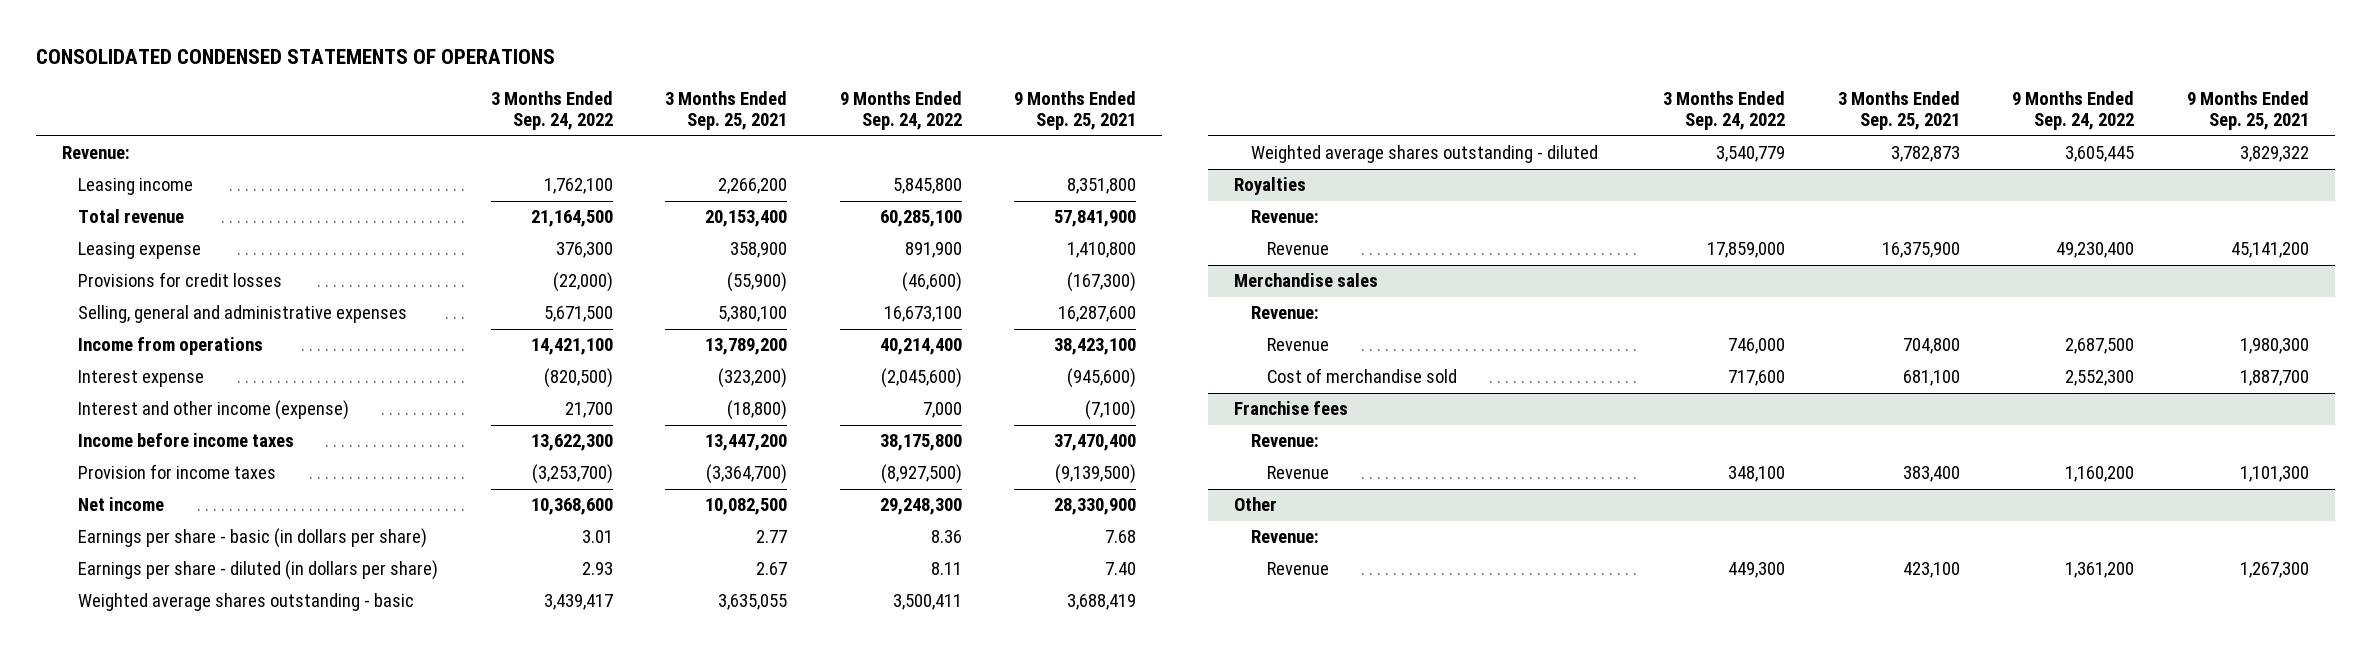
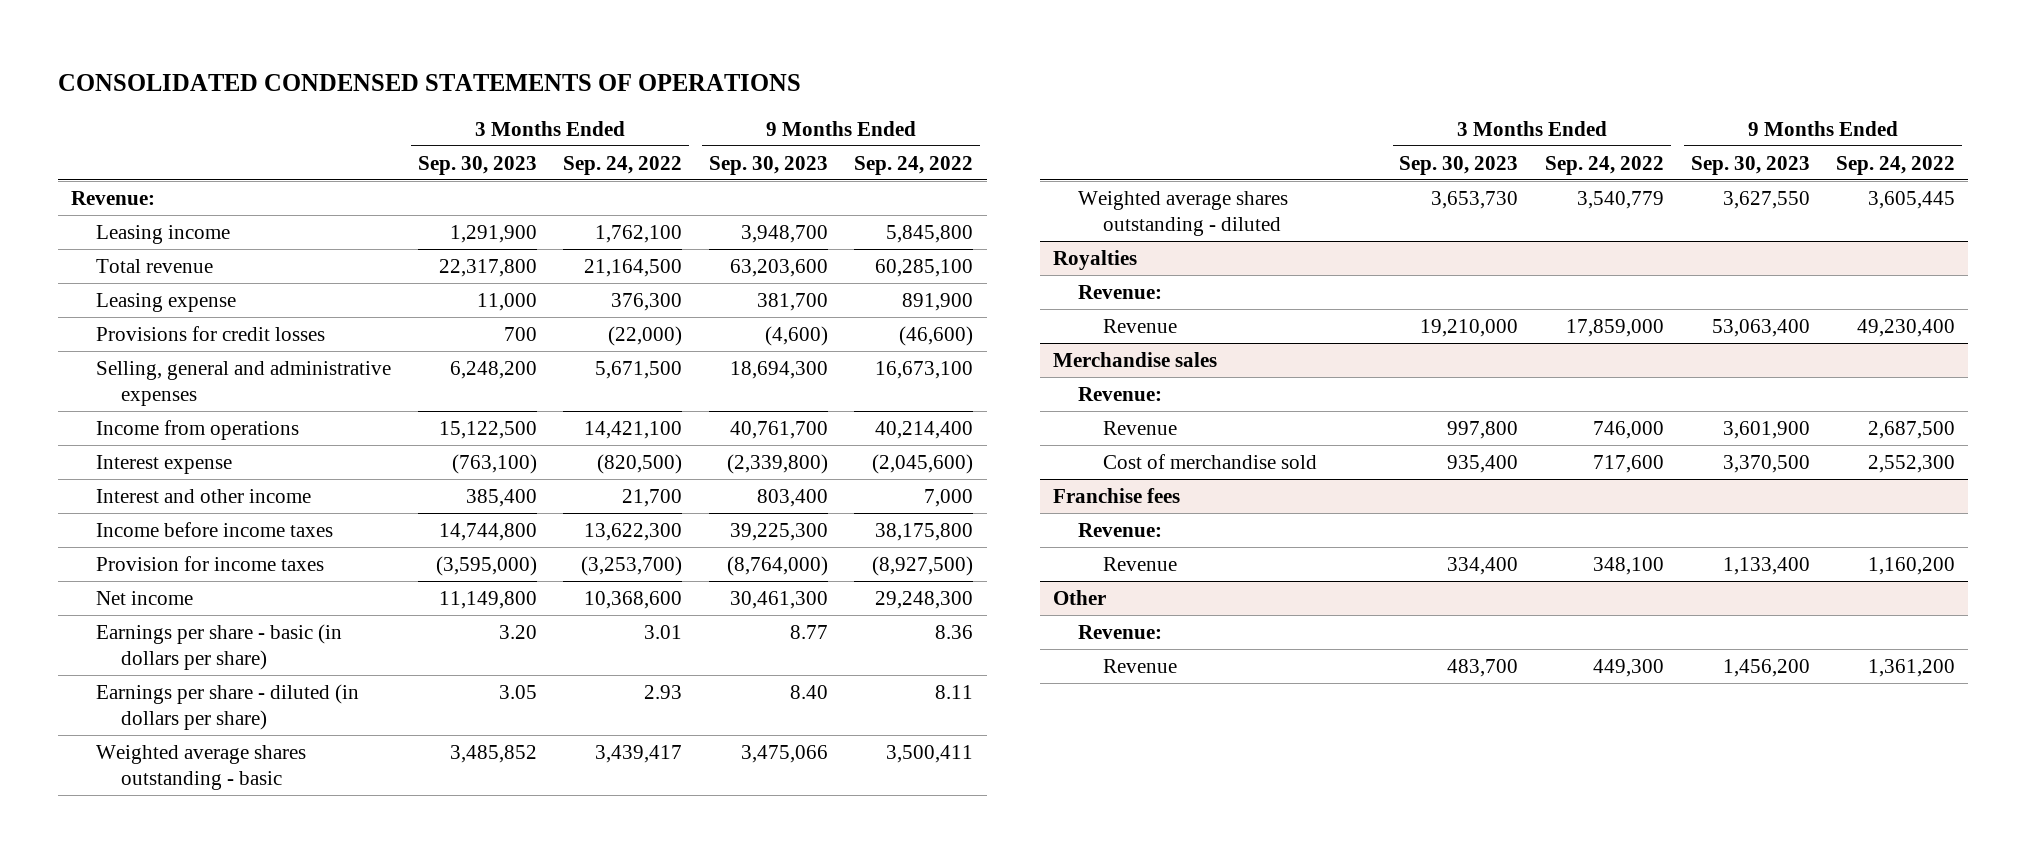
[665,90,788,131] 3 Months Ended Sep. 25, 2021 -> none
[1014,90,1137,131] 9 Months Ended Sep. 25, 2021 -> none
none -> [417,155,537,175] Sep. 30, 2023
none -> [708,155,828,175] Sep. 30, 2023
[78,400,350,421] Interest and other income (expense) -> [96,488,312,503] Interest and other income

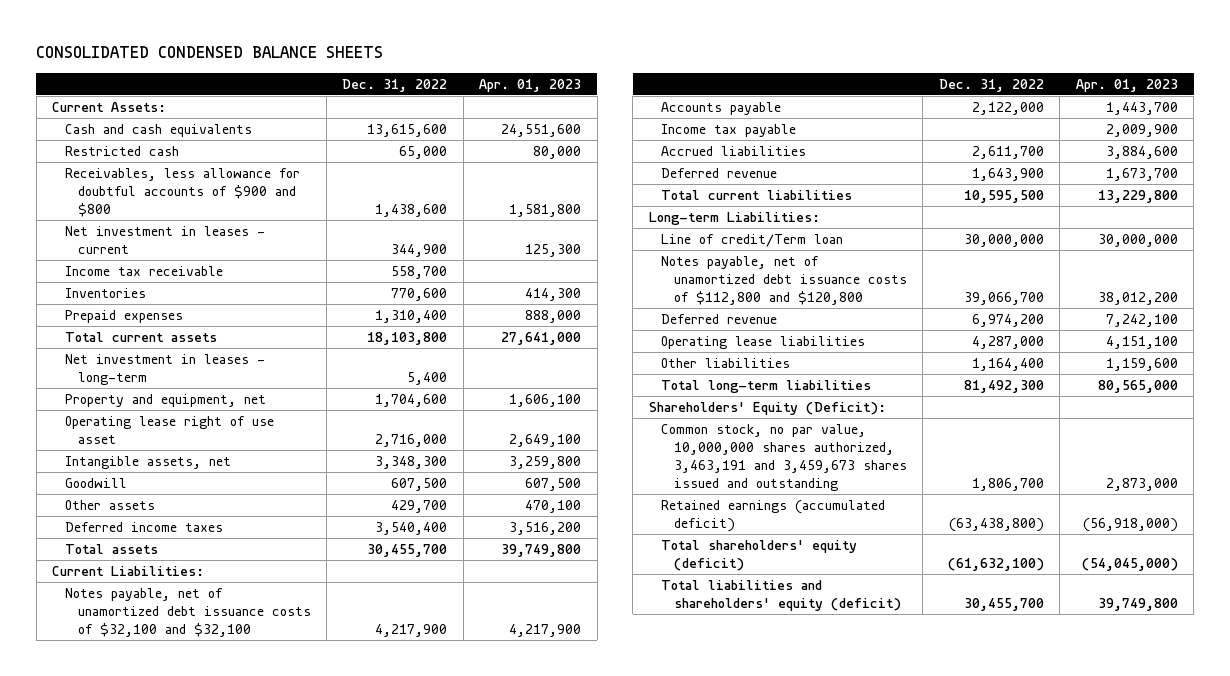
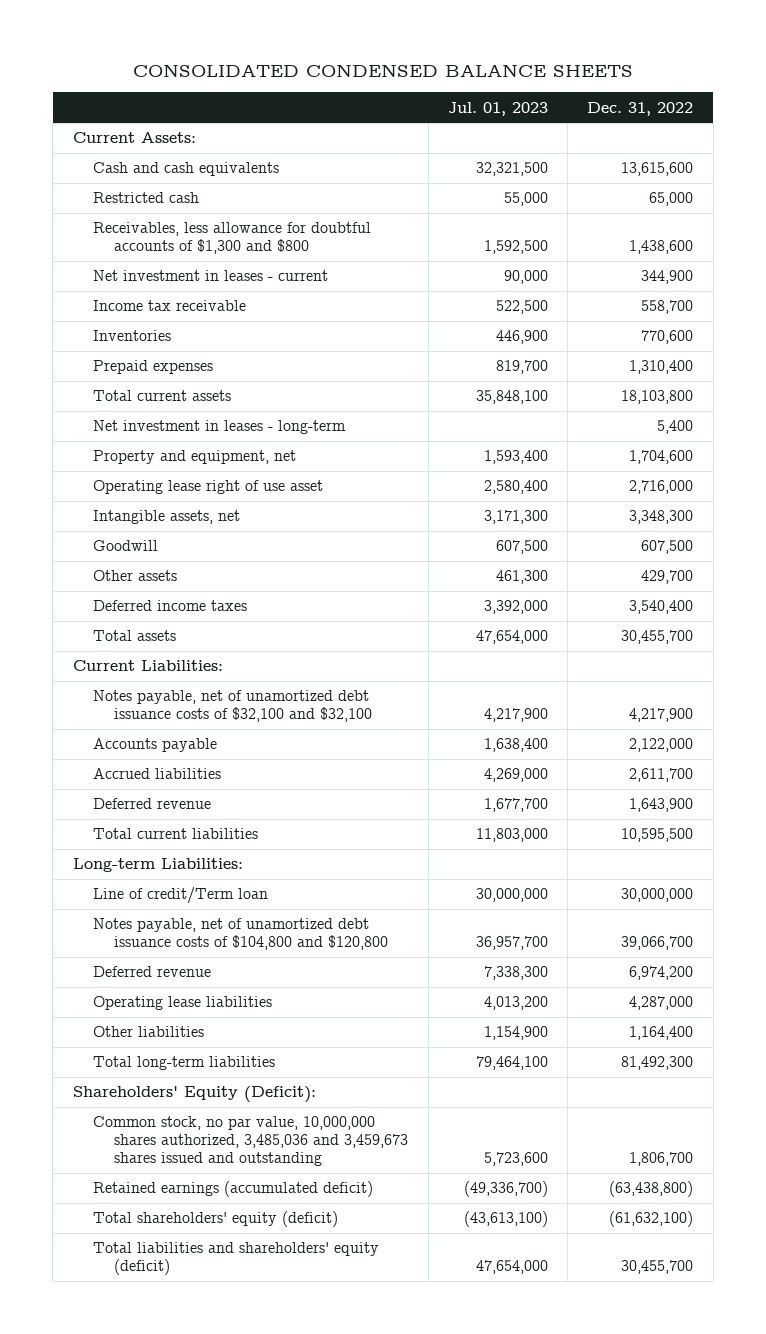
[479,78,582,92] Apr. 01, 2023 -> none
none -> [447,101,548,116] Jul. 01, 2023
[64,168,300,218] Receivables, less allowance for doubtful accounts of $900 and $800 -> [93,222,372,255] Receivables, less allowance for doubtful accounts of $1,300 and $800
[661,124,797,138] Income tax payable -> none
[661,256,907,306] Notes payable, net of unamortized debt issuance costs of $112,800 and $120,800 -> [93,918,389,951] Notes payable, net of unamortized debt issuance costs of $104,800 and $120,800
[661,424,907,492] Common stock, no par value, 10,000,000 shares authorized, 3,463,191 and 3,459,673 shares issued and outstanding -> [93,1116,409,1167] Common stock, no par value, 10,000,000 shares authorized, 3,485,036 and 3,459,673 shares issued and outstanding

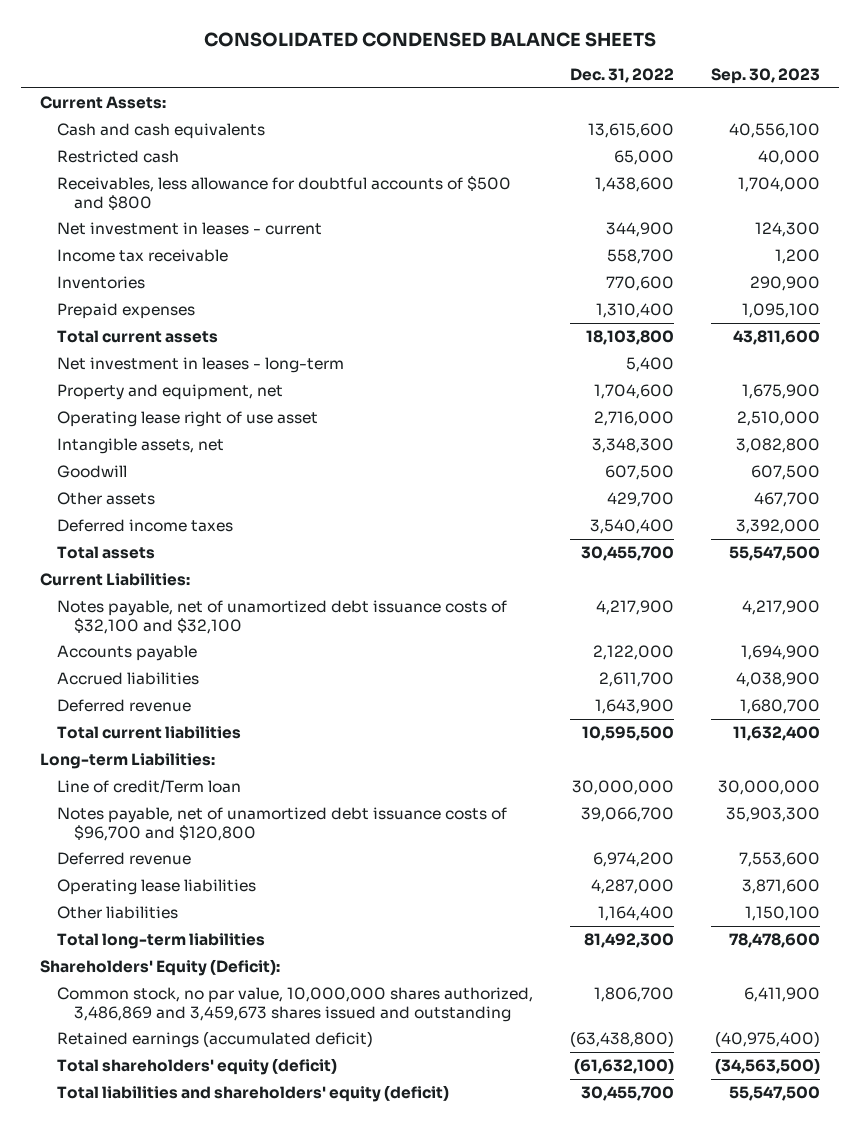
[447,101,548,116] Jul. 01, 2023 -> none
none -> [711,68,821,85] Sep. 30, 2023
[93,222,372,255] Receivables, less allowance for doubtful accounts of $1,300 and $800 -> [56,176,511,210] Receivables, less allowance for doubtful accounts of $500 and $800
[93,918,389,951] Notes payable, net of unamortized debt issuance costs of $104,800 and $120,800 -> [56,807,507,841] Notes payable, net of unamortized debt issuance costs of $96,700 and $120,800
[93,1116,409,1167] Common stock, no par value, 10,000,000 shares authorized, 3,485,036 and 3,459,673 shares issued and outstanding -> [56,987,533,1022] Common stock, no par value, 10,000,000 shares authorized, 3,486,869 and 3,459,673 shares issued and outstanding

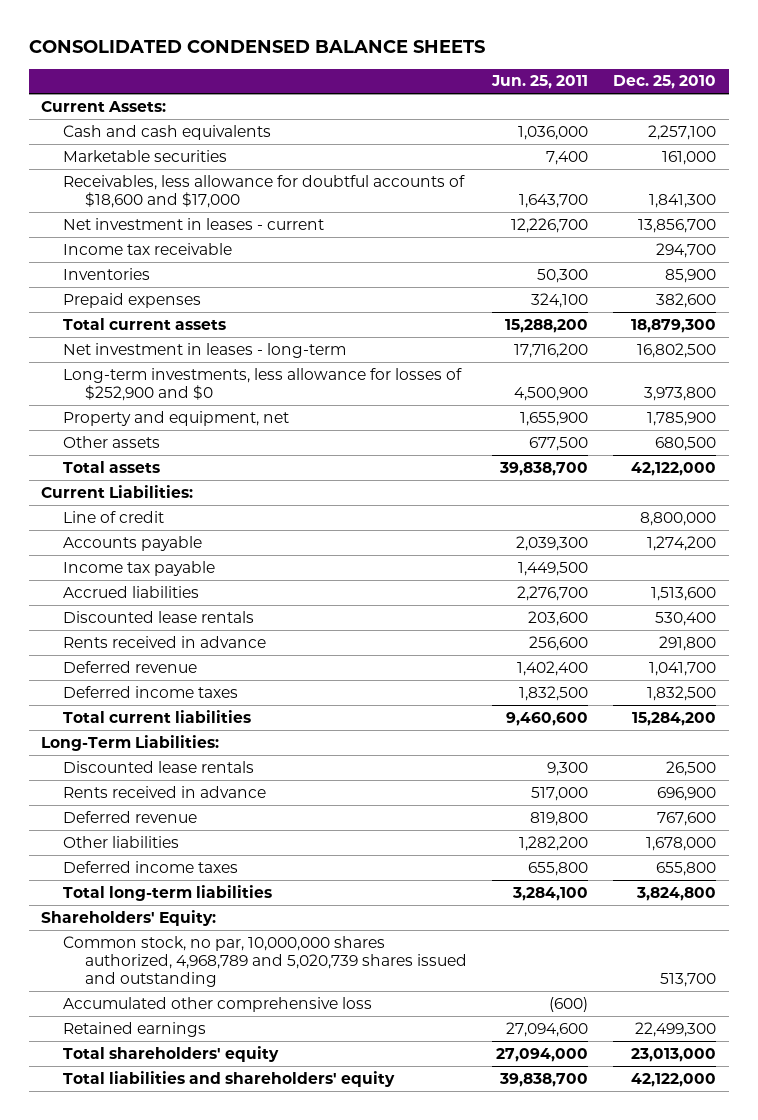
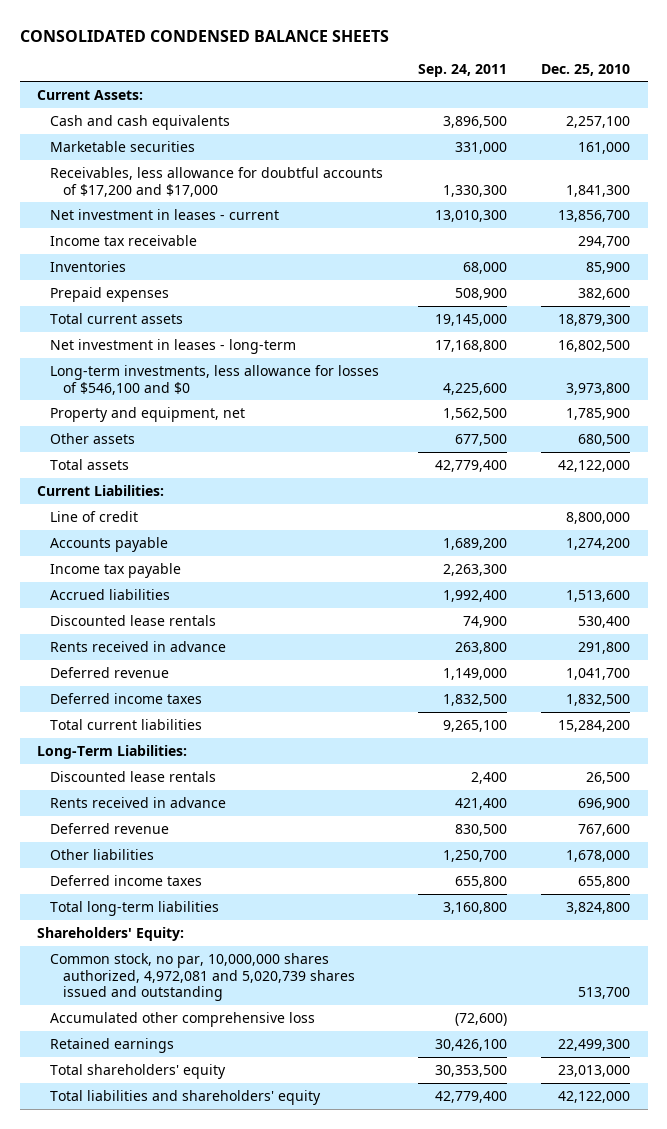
[491,75,589,90] Jun. 25, 2011 -> none
none -> [417,63,507,77] Sep. 24, 2011
[63,174,466,208] Receivables, less allowance for doubtful accounts of $18,600 and $17,000 -> [49,166,383,197] Receivables, less allowance for doubtful accounts of $17,200 and $17,000
[63,367,463,401] Long-term investments, less allowance for losses of $252,900 and $0 -> [49,364,379,395] Long-term investments, less allowance for losses of $546,100 and $0
[63,935,468,987] Common stock, no par, 10,000,000 shares authorized, 4,968,789 and 5,020,739 shares issued and outstanding -> [49,952,355,1002] Common stock, no par, 10,000,000 shares authorized, 4,972,081 and 5,020,739 shares issued and outstanding

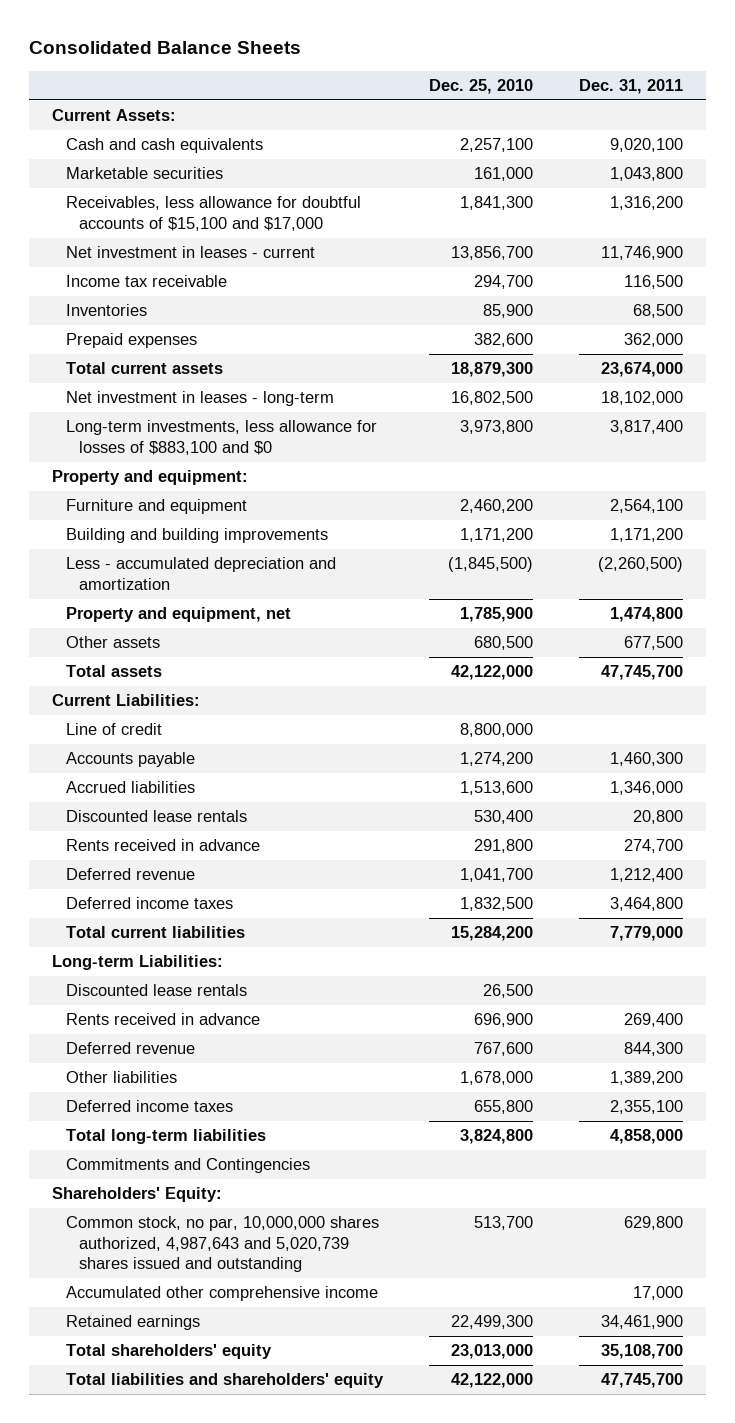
[19,29,389,42] CONSOLIDATED CONDENSED BALANCE SHEETS -> [28,41,301,55] Consolidated Balance Sheets
[417,63,507,77] Sep. 24, 2011 -> none
none -> [579,78,684,94] Dec. 31, 2011
[49,166,383,197] Receivables, less allowance for doubtful accounts of $17,200 and $17,000 -> [65,196,361,231] Receivables, less allowance for doubtful accounts of $15,100 and $17,000
[49,364,379,395] Long-term investments, less allowance for losses of $546,100 and $0 -> [65,420,377,455] Long-term investments, less allowance for losses of $883,100 and $0
none -> [51,470,248,486] Property and equipment:
none -> [65,499,247,515] Furniture and equipment
none -> [65,528,328,544] Building and building improvements
none -> [65,557,336,590] Less - accumulated depreciation and amortization
[49,562,181,578] Income tax payable -> none
[37,744,188,759] Long-Term Liabilities: -> [51,955,223,971] Long-term Liabilities:
none -> [65,1158,310,1174] Commitments and Contingencies
[49,952,355,1002] Common stock, no par, 10,000,000 shares authorized, 4,972,081 and 5,020,739 shares issued and outstanding -> [65,1216,379,1273] Common stock, no par, 10,000,000 shares authorized, 4,987,643 and 5,020,739 shares issued and outstanding
[49,1011,315,1027] Accumulated other comprehensive loss -> [65,1286,378,1302] Accumulated other comprehensive income

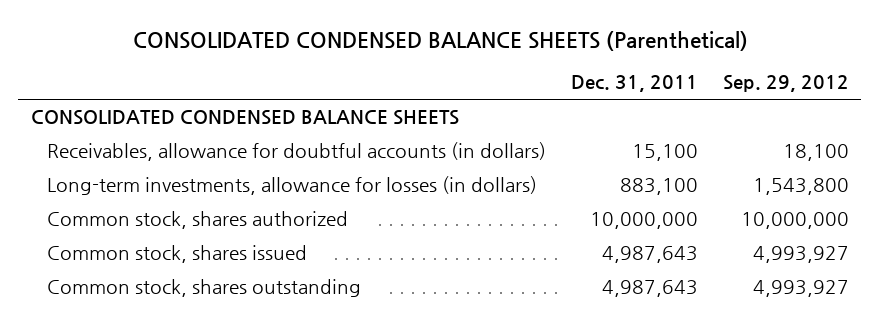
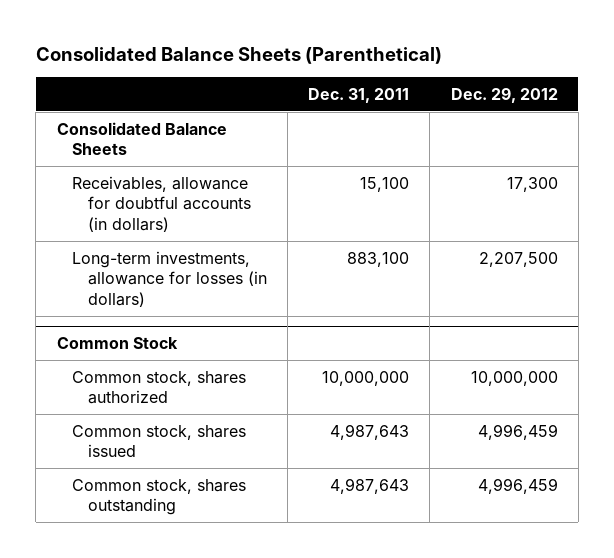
[132,30,748,51] CONSOLIDATED CONDENSED BALANCE SHEETS (Parenthetical) -> [35,46,442,64] Consolidated Balance Sheets (Parenthetical)
[722,75,849,93] Sep. 29, 2012 -> none
none -> [450,86,558,103] Dec. 29, 2012
[30,110,459,126] CONSOLIDATED CONDENSED BALANCE SHEETS -> [56,121,227,156] Consolidated Balance Sheets
none -> [56,337,178,350] Common Stock

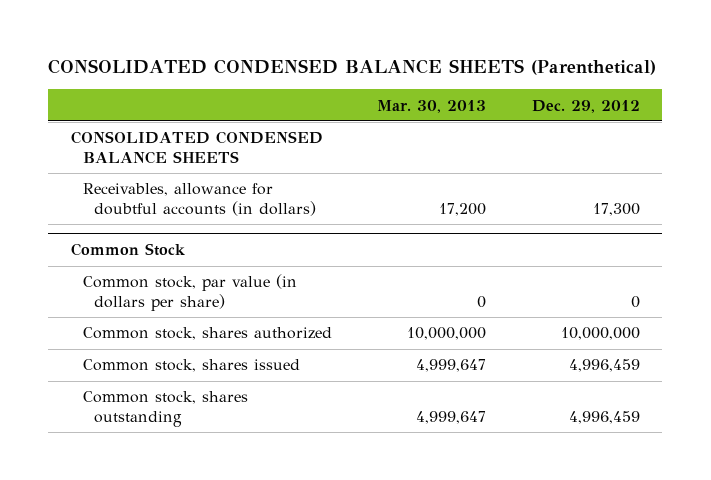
[35,46,442,64] Consolidated Balance Sheets (Parenthetical) -> [48,59,657,76] CONSOLIDATED CONDENSED BALANCE SHEETS (Parenthetical)
[308,87,410,103] Dec. 31, 2011 -> none
none -> [377,99,487,113] Mar. 30, 2013
[56,121,227,156] Consolidated Balance Sheets -> [71,131,324,164] CONSOLIDATED CONDENSED BALANCE SHEETS
[72,250,267,308] Long-term investments, allowance for losses (in dollars) -> none
none -> [82,274,297,311] Common stock, par value (in dollars per share)

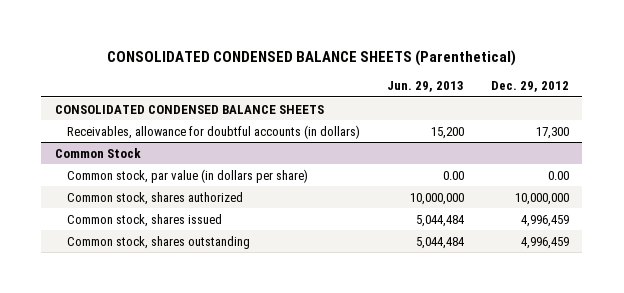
[377,99,487,113] Mar. 30, 2013 -> none
none -> [386,81,464,93] Jun. 29, 2013
[630,295,640,308] 0 -> [547,170,569,180] 0.00

